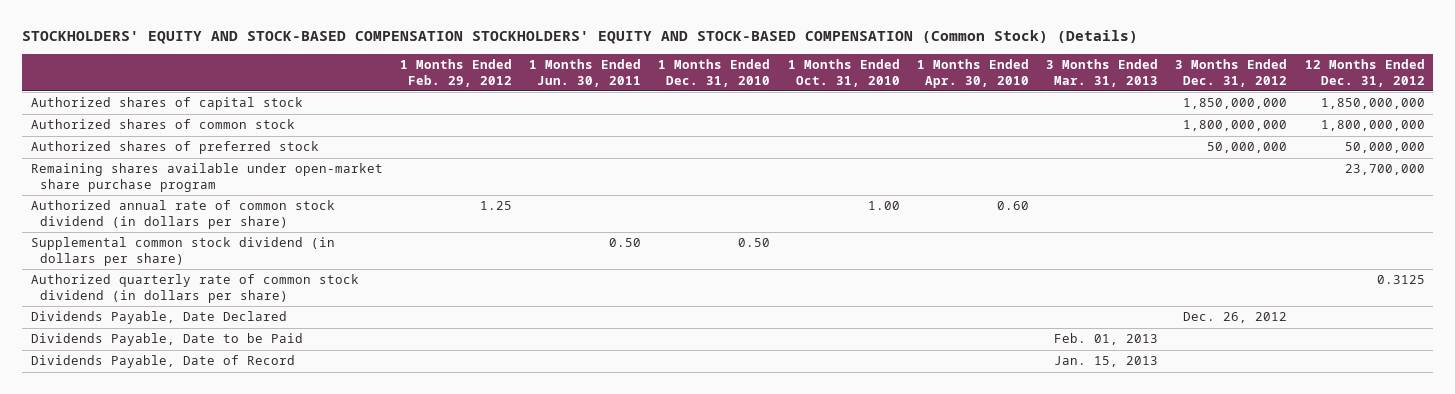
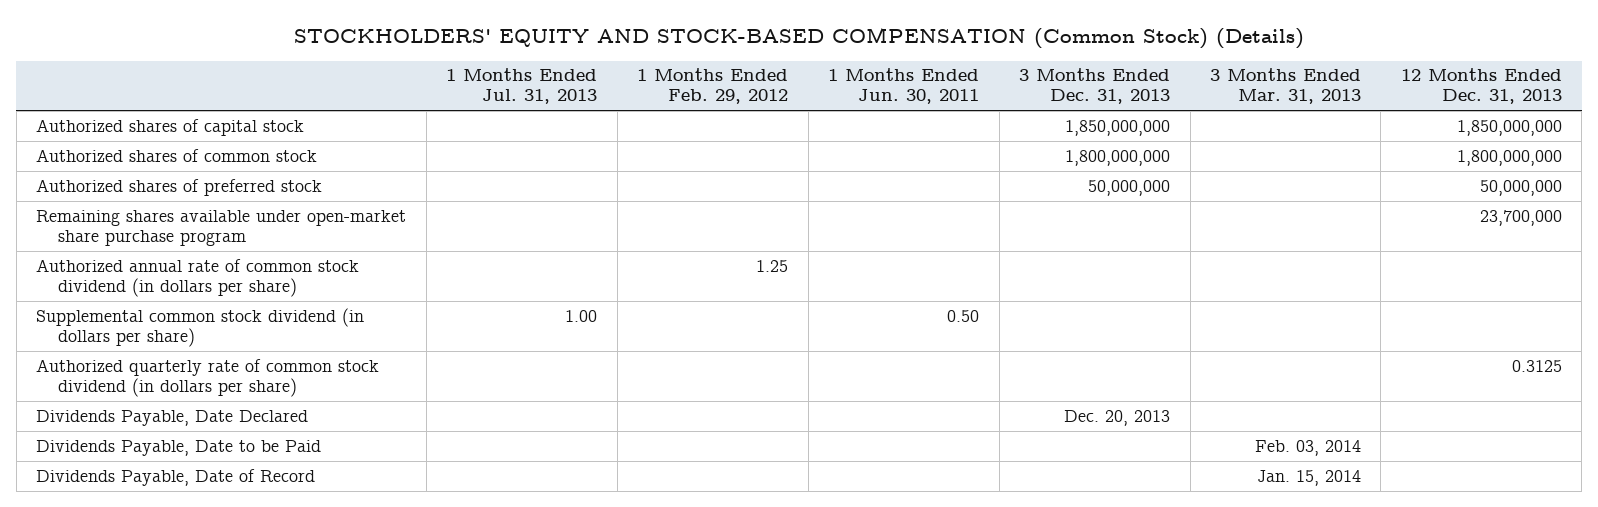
[21,30,1138,45] STOCKHOLDERS' EQUITY AND STOCK-BASED COMPENSATION STOCKHOLDERS' EQUITY AND STOCK-BASED COMPENSATION (Common Stock) (Details) -> [294,27,1305,50] STOCKHOLDERS' EQUITY AND STOCK-BASED COMPENSATION (Common Stock) (Details)
[658,59,771,87] 1 Months Ended Dec. 31, 2010 -> none
[787,59,900,87] 1 Months Ended Oct. 31, 2010 -> none
[916,59,1029,88] 1 Months Ended Apr. 30, 2010 -> none
[1175,59,1288,87] 3 Months Ended Dec. 31, 2012 -> none
[1304,59,1425,87] 12 Months Ended Dec. 31, 2012 -> none
none -> [446,68,598,105] 1 Months Ended Jul. 31, 2013
none -> [1019,68,1171,105] 3 Months Ended Dec. 31, 2013
none -> [1400,68,1562,105] 12 Months Ended Dec. 31, 2013
[1054,333,1159,346] Feb. 01, 2013 -> [1254,439,1361,456] Feb. 03, 2014
[1054,356,1159,368] Jan. 15, 2013 -> [1256,469,1361,486] Jan. 15, 2014

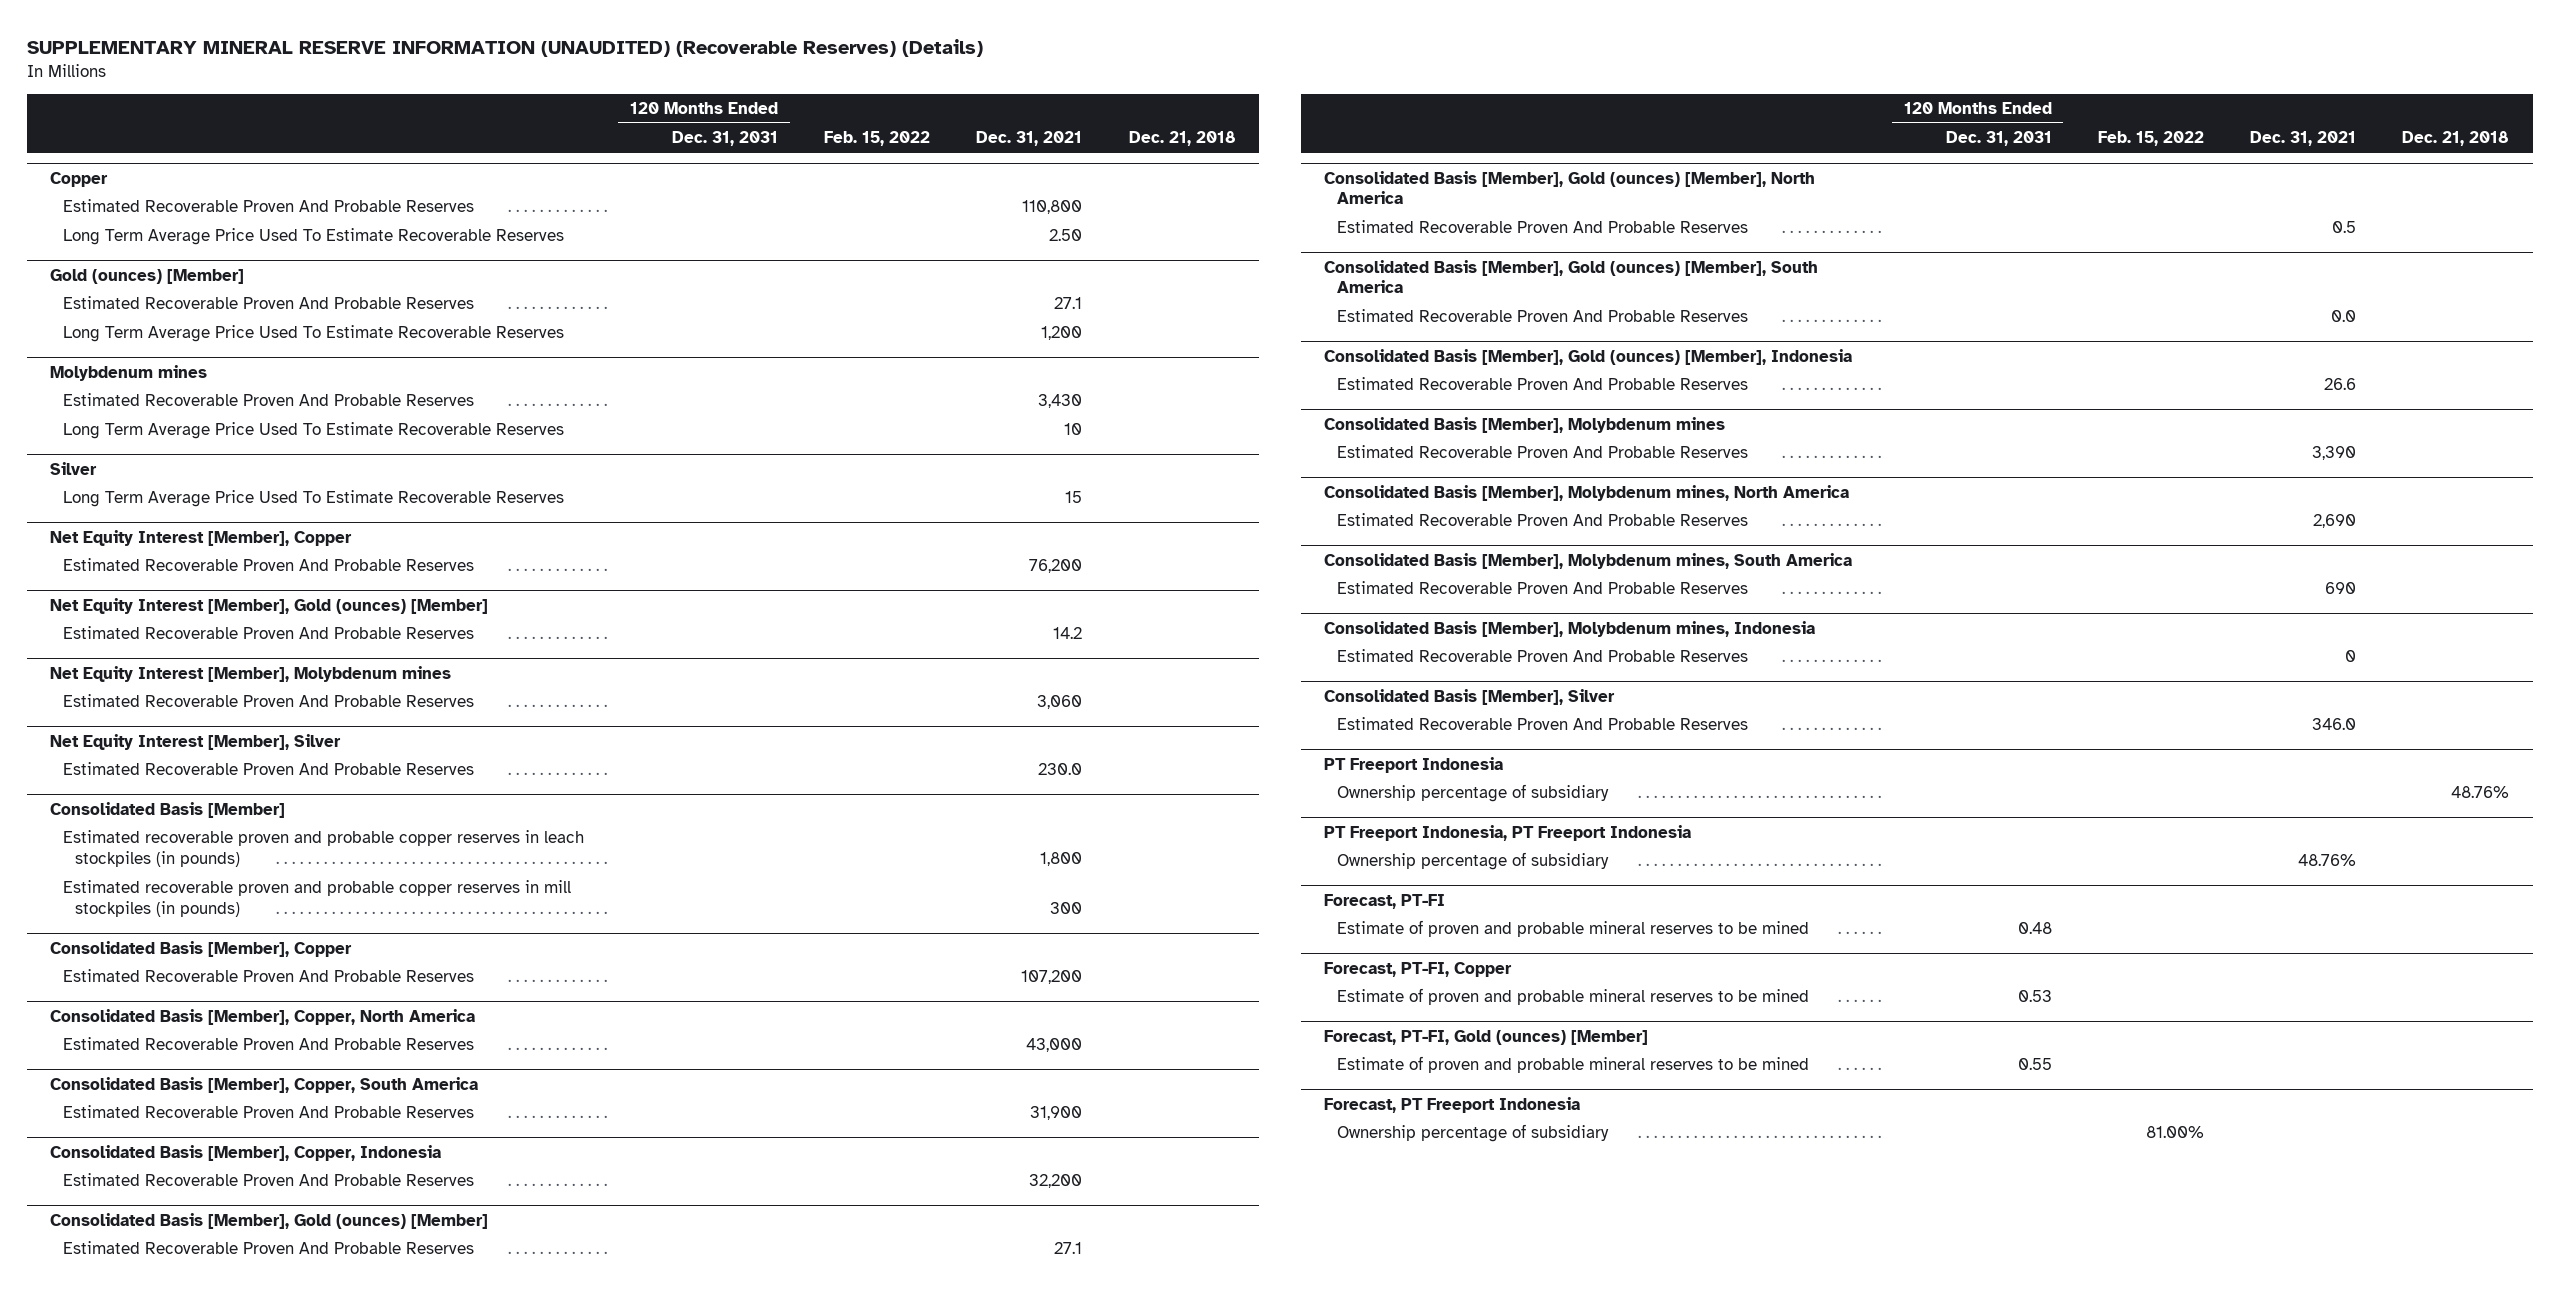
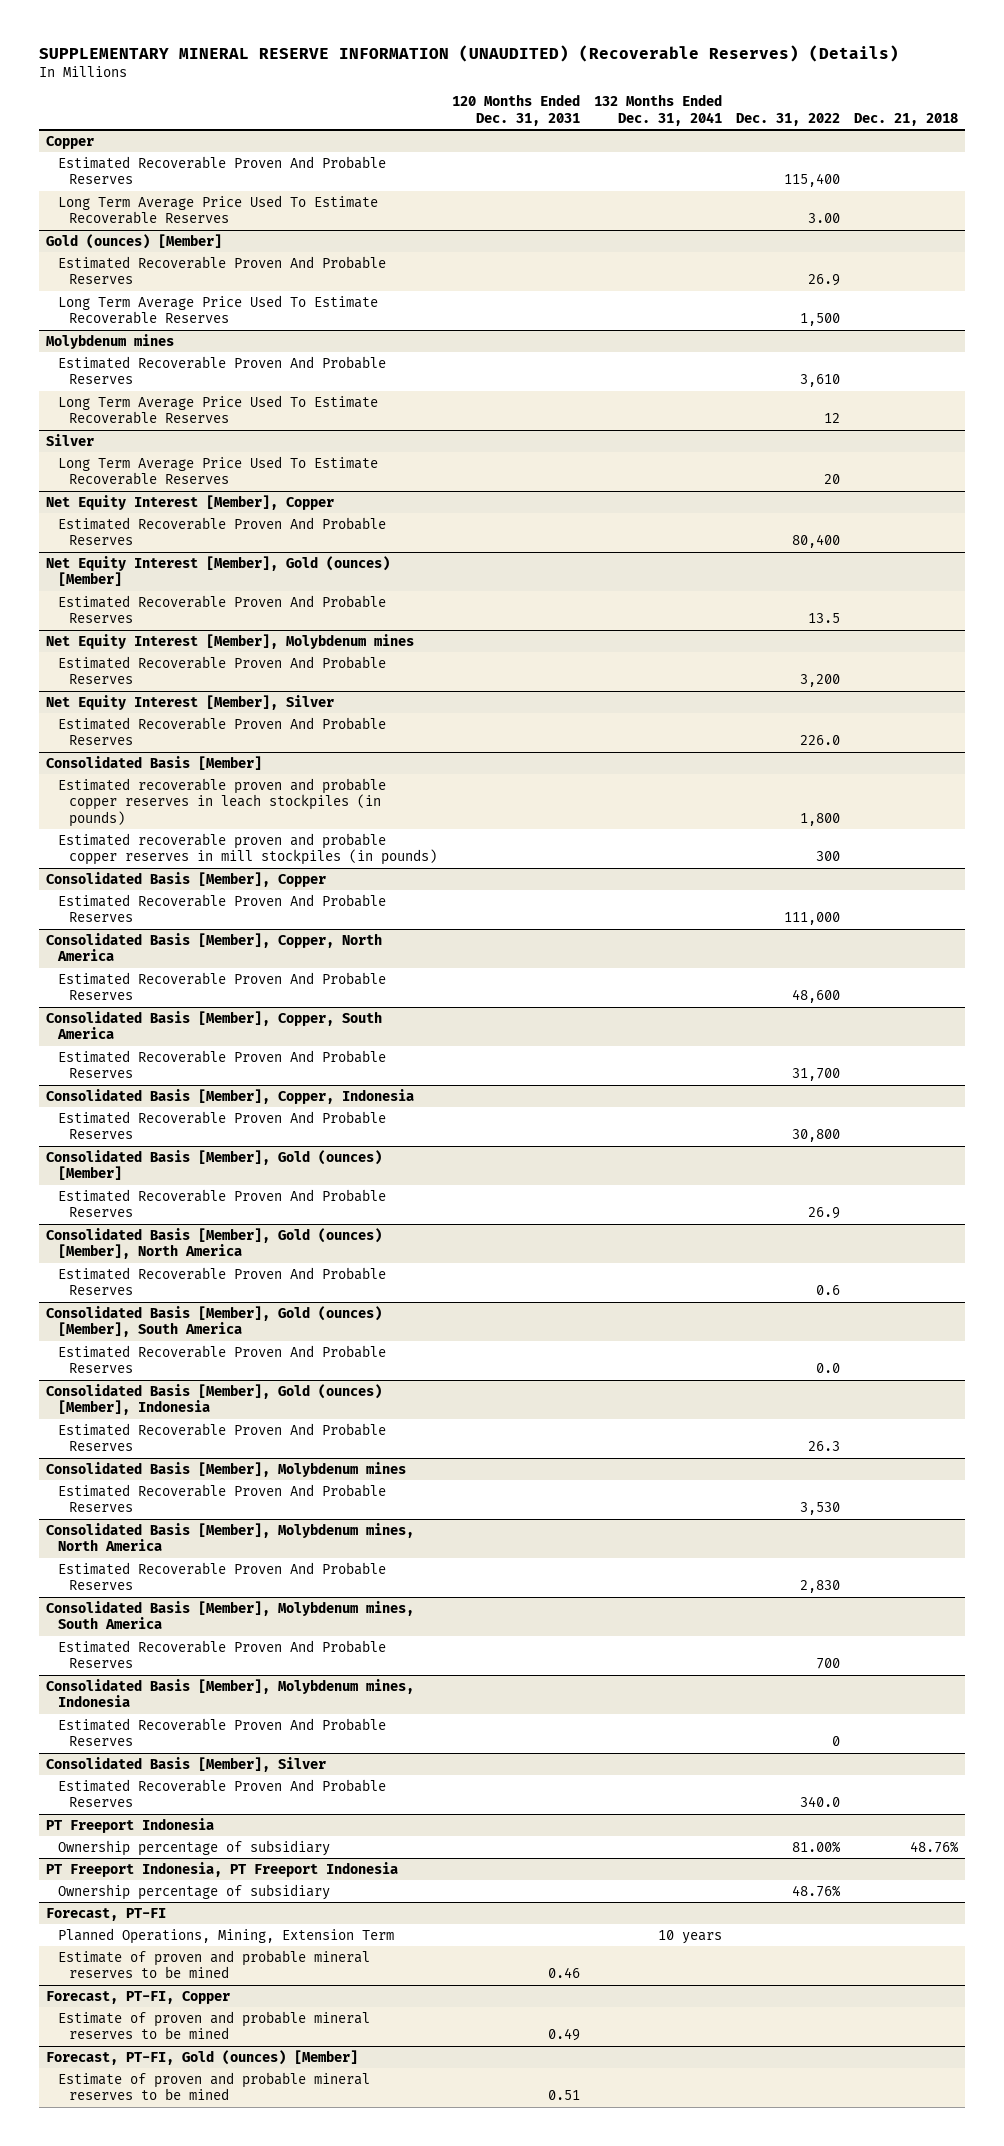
[824,131,931,147] Feb. 15, 2022 -> none
[976,131,1083,147] Dec. 31, 2021 -> none
none -> [593,94,722,126] 132 Months Ended Dec. 31, 2041
none -> [735,112,840,126] Dec. 31, 2022
none -> [57,1927,394,1944] Planned Operations, Mining, Extension Term
[2017,922,2052,935] 0.48 -> [547,1967,580,1979] 0.46
[2017,990,2052,1003] 0.53 -> [547,2028,580,2042] 0.49
[1324,1096,1581,1113] Forecast, PT Freeport Indonesia -> none
[1336,1124,1609,1143] Ownership percentage of subsidiary -> none
[2017,1058,2052,1071] 0.55 -> [547,2090,580,2101] 0.51

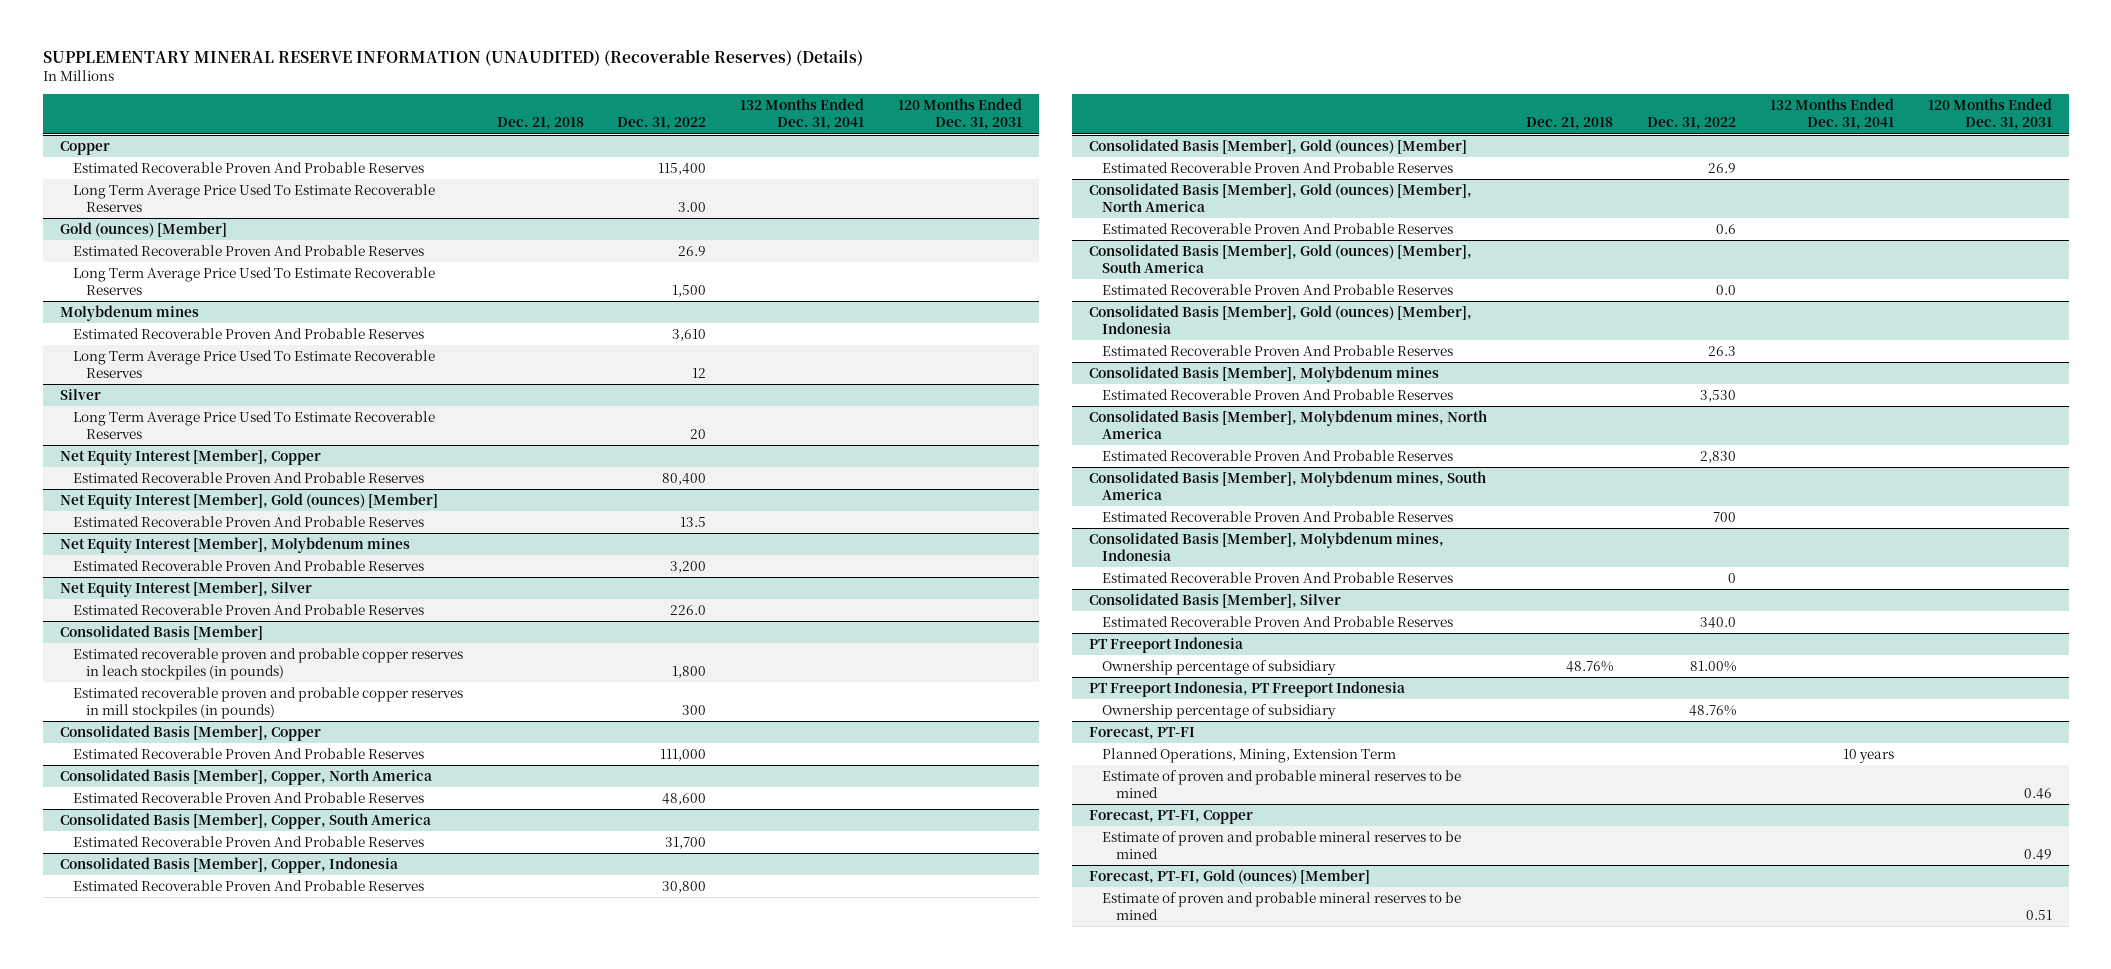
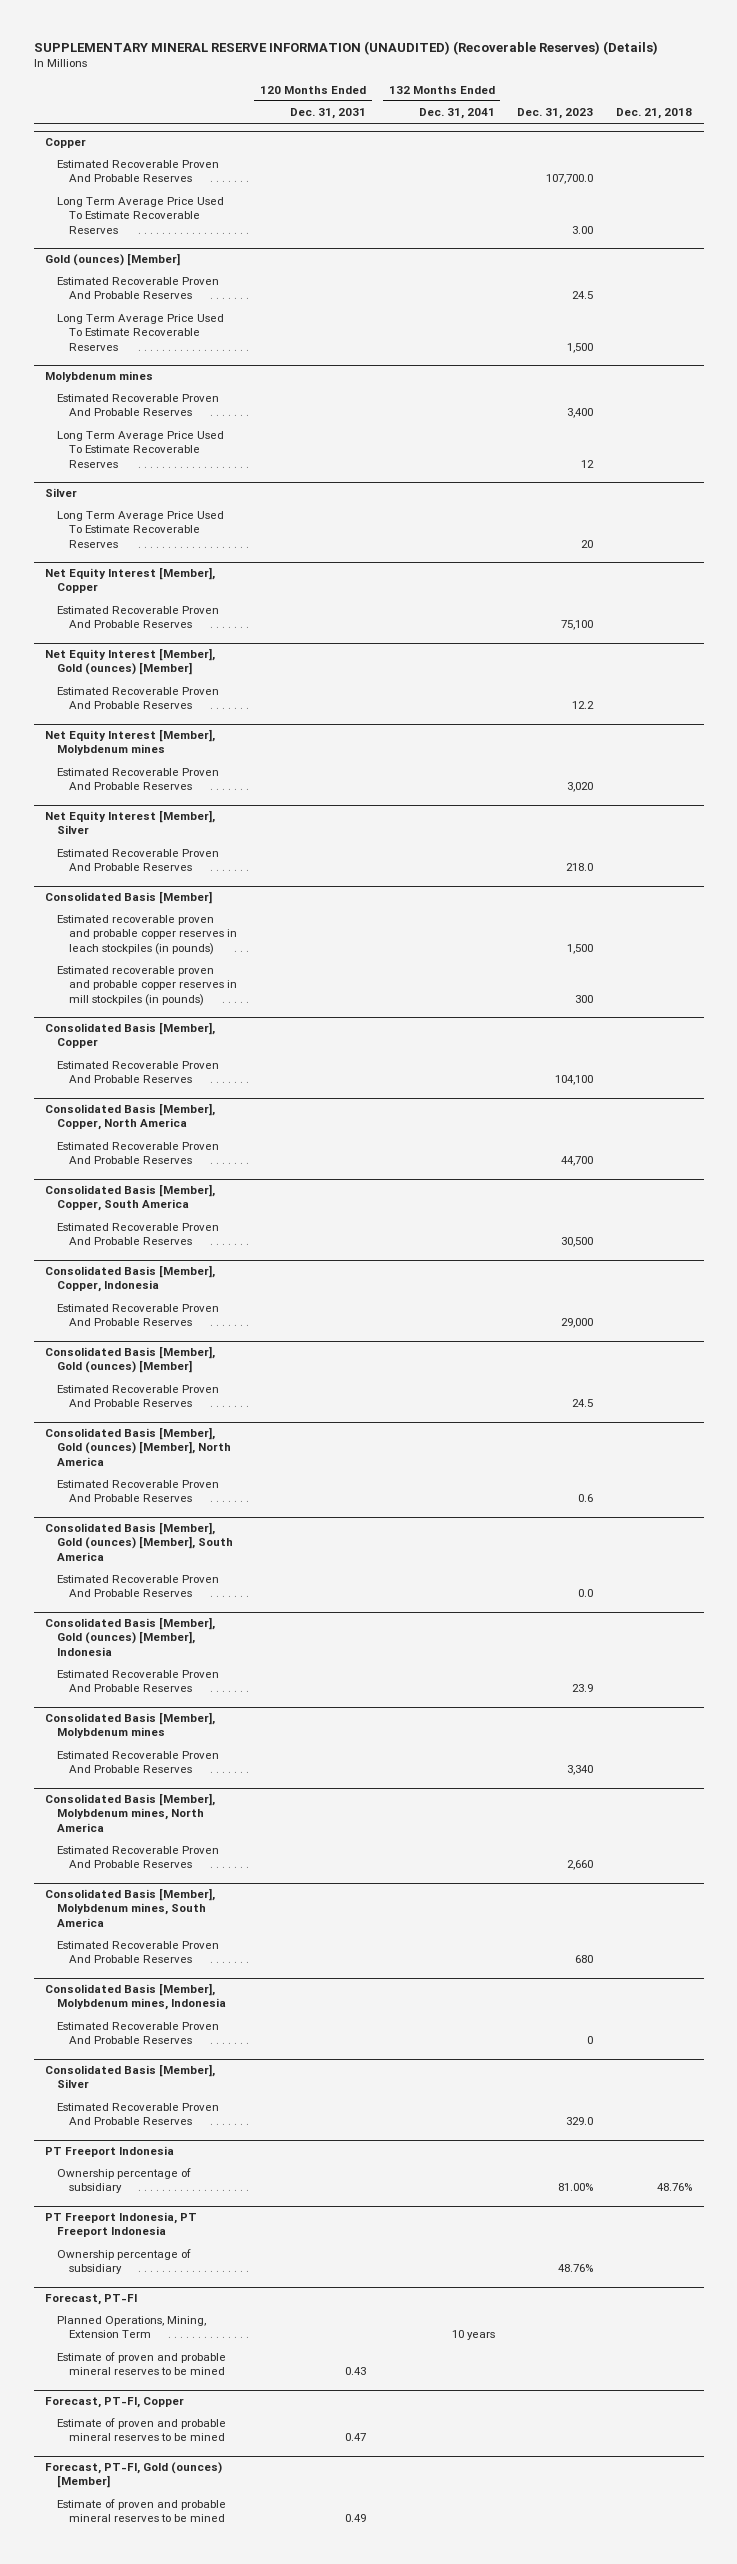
[617,117,707,131] Dec. 31, 2022 -> none
none -> [517,108,594,120] Dec. 31, 2023
[2023,787,2052,799] 0.46 -> [344,2367,366,2376] 0.43
[2023,848,2052,860] 0.49 -> [344,2433,366,2442] 0.47
[2025,909,2052,920] 0.51 -> [344,2514,366,2523] 0.49

